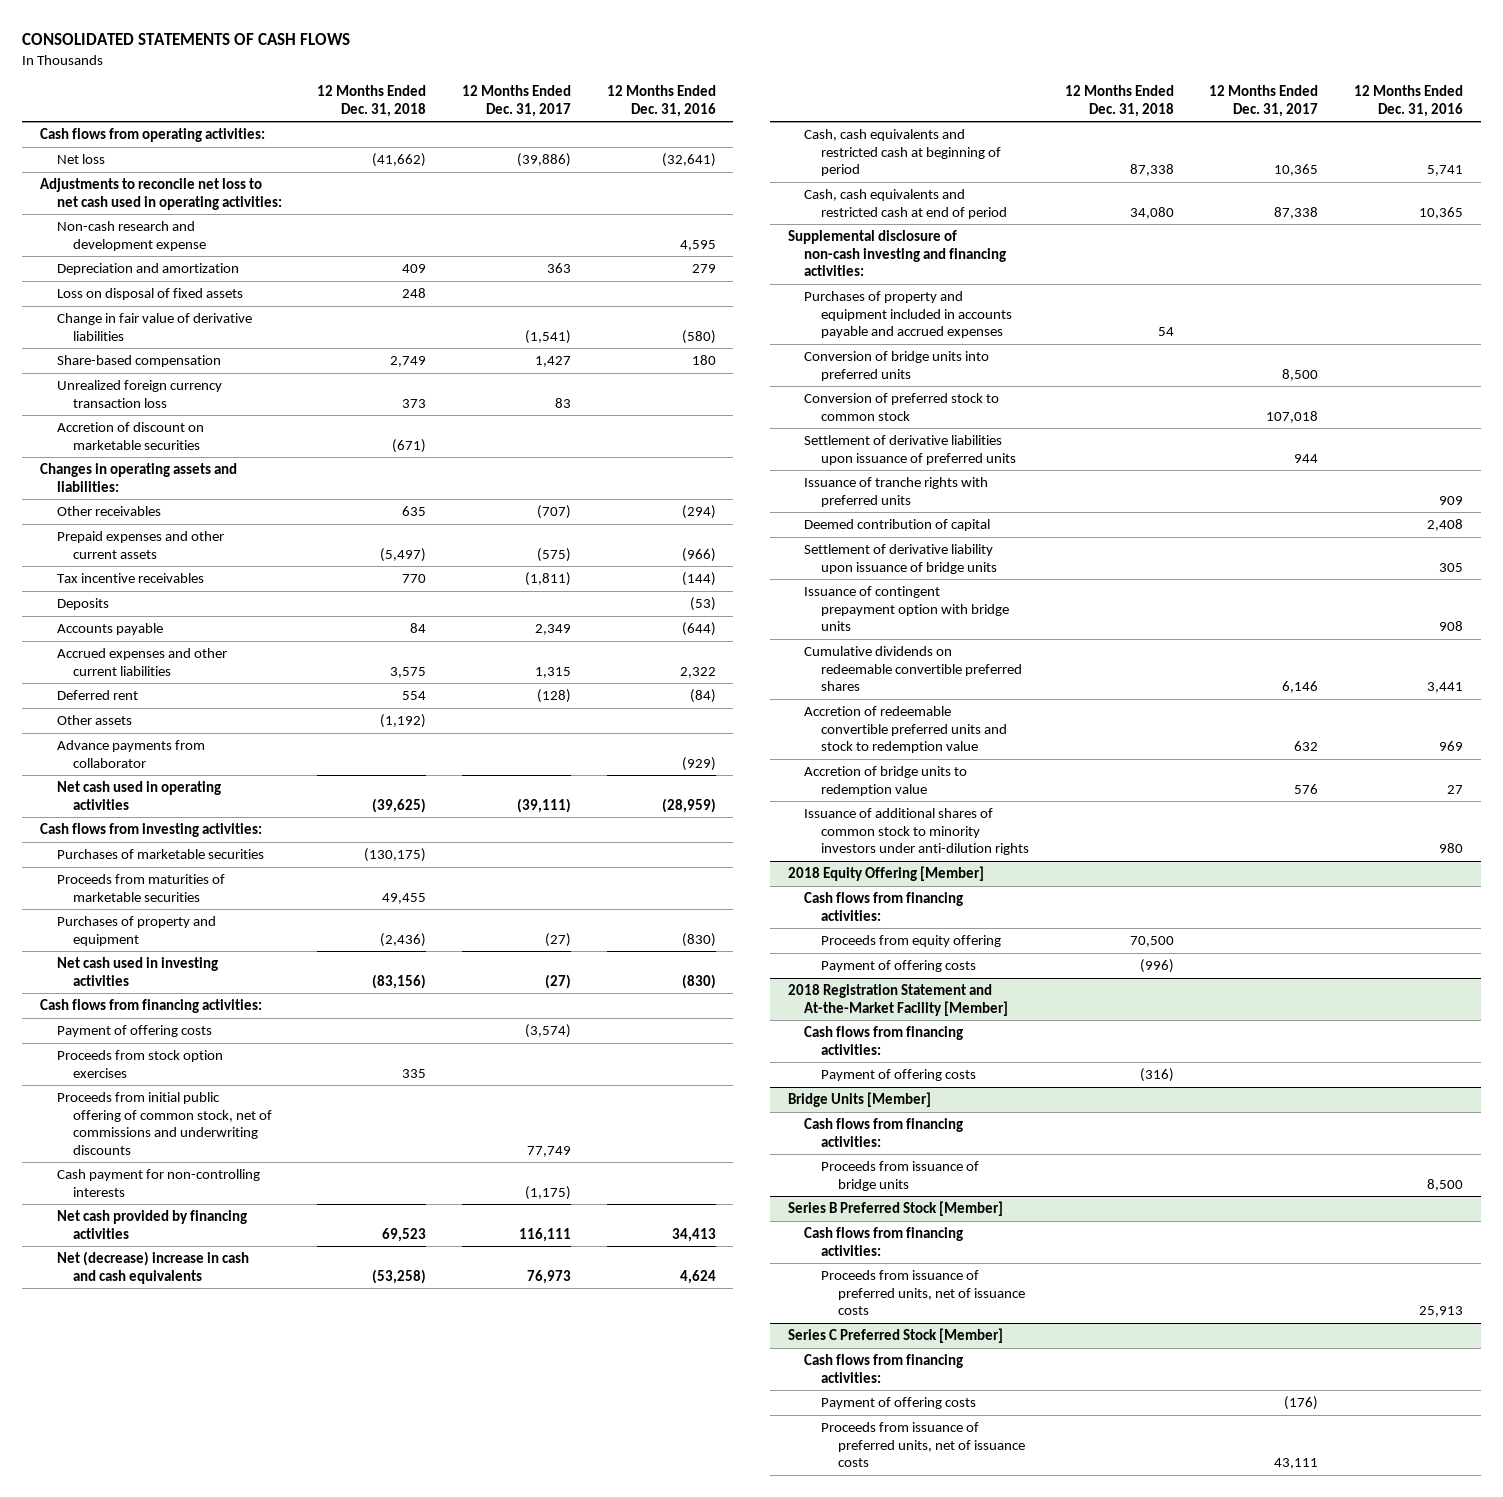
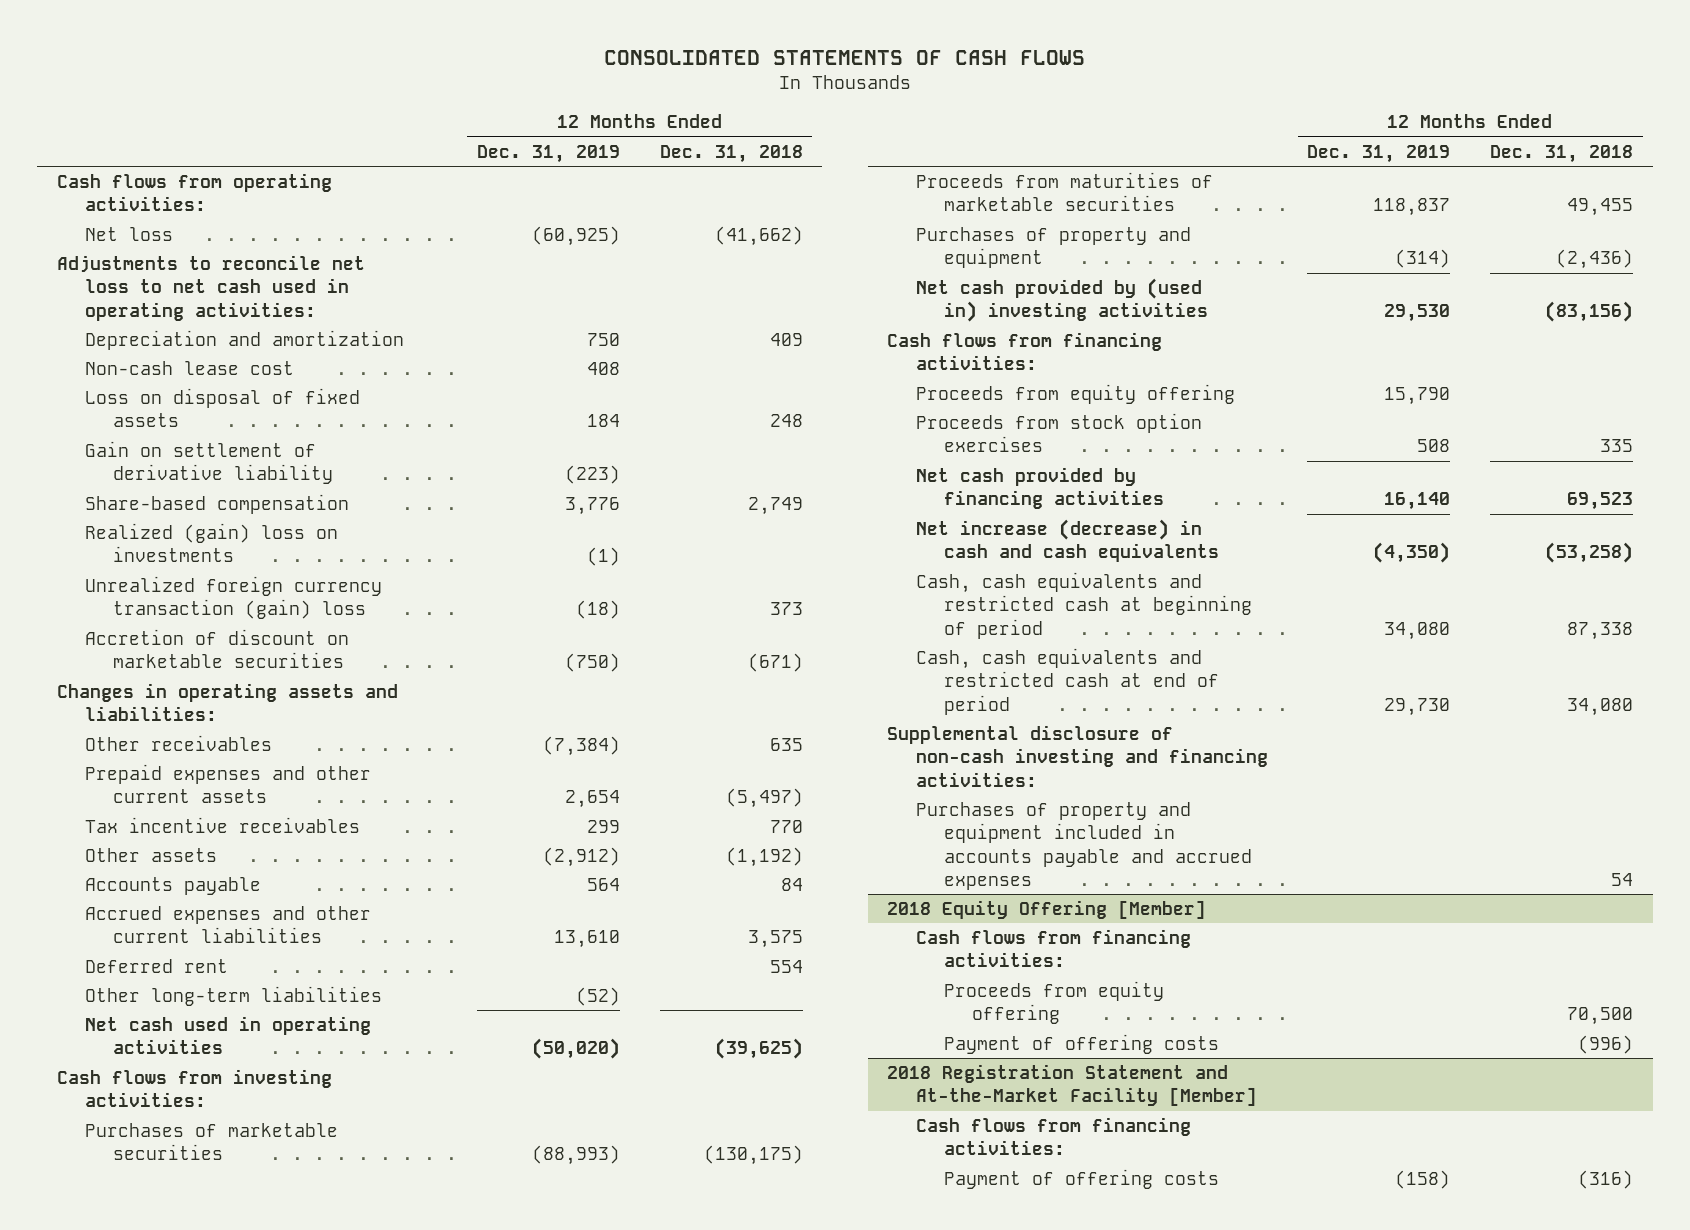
[462,85,572,117] 12 Months Ended Dec. 31, 2017 -> none
[606,85,716,117] 12 Months Ended Dec. 31, 2016 -> none
none -> [476,144,620,163] Dec. 31, 2019
[56,221,207,251] Non-cash research and development expense -> none
none -> [84,360,294,375] Non-cash lease cost
[56,313,252,341] Change in fair value of derivative liabilities -> none
none -> [84,440,334,485] Gain on settlement of derivative liability
none -> [84,522,338,563] Realized (gain) loss on investments
[56,380,222,408] Unrealized foreign currency transaction loss -> [84,575,382,620] Unrealized foreign currency transaction (gain) loss
[56,598,109,611] Deposits -> none
[56,715,132,726] Other assets -> [84,847,217,862] Other assets
[56,740,205,768] Advance payments from collaborator -> none
none -> [84,985,382,1006] Other long-term liabilities
[56,957,218,986] Net cash used in investing activities -> [915,277,1208,323] Net cash provided by (used in) investing activities
[56,1025,212,1038] Payment of offering costs -> none
none -> [915,383,1235,404] Proceeds from equity offering
[56,1092,273,1155] Proceeds from initial public offering of common stock, net of commissions and underwriting discounts -> none
[56,1169,260,1197] Cash payment for non-controlling interests -> none
[56,1251,249,1284] Net (decrease) increase in cash and cash equivalents -> [915,518,1219,563] Net increase (decrease) in cash and cash equivalents
[804,351,990,381] Conversion of bridge units into preferred units -> none
[804,393,1000,421] Conversion of preferred stock to common stock -> none
[804,435,1016,465] Settlement of derivative liabilities upon issuance of preferred units -> none
[804,477,989,507] Issuance of tranche rights with preferred units -> none
[804,519,991,532] Deemed contribution of capital -> none
[804,544,997,574] Settlement of derivative liability upon issuance of bridge units -> none
[804,586,1009,632] Issuance of contingent prepayment option with bridge units -> none
[804,646,1022,692] Cumulative dividends on redeemable convertible preferred shares -> none
[804,706,1007,754] Accretion of redeemable convertible preferred units and stock to redemption value -> none
[804,766,968,796] Accretion of bridge units to redemption value -> none
[804,808,1029,856] Issuance of additional shares of common stock to minority investors under anti-dilution rights -> none
[787,1092,931,1108] Bridge Units [Member] -> none
[804,1118,964,1147] Cash flows from financing activities: -> none
[820,1161,979,1191] Proceeds from issuance of bridge units -> none
[787,1201,1003,1217] Series B Preferred Stock [Member] -> none
[804,1227,964,1256] Cash flows from financing activities: -> none
[820,1270,1025,1316] Proceeds from issuance of preferred units, net of issuance costs -> none
[787,1328,1003,1344] Series C Preferred Stock [Member] -> none
[804,1354,964,1383] Cash flows from financing activities: -> none
[820,1397,976,1410] Payment of offering costs -> none
[820,1422,1025,1468] Proceeds from issuance of preferred units, net of issuance costs -> none

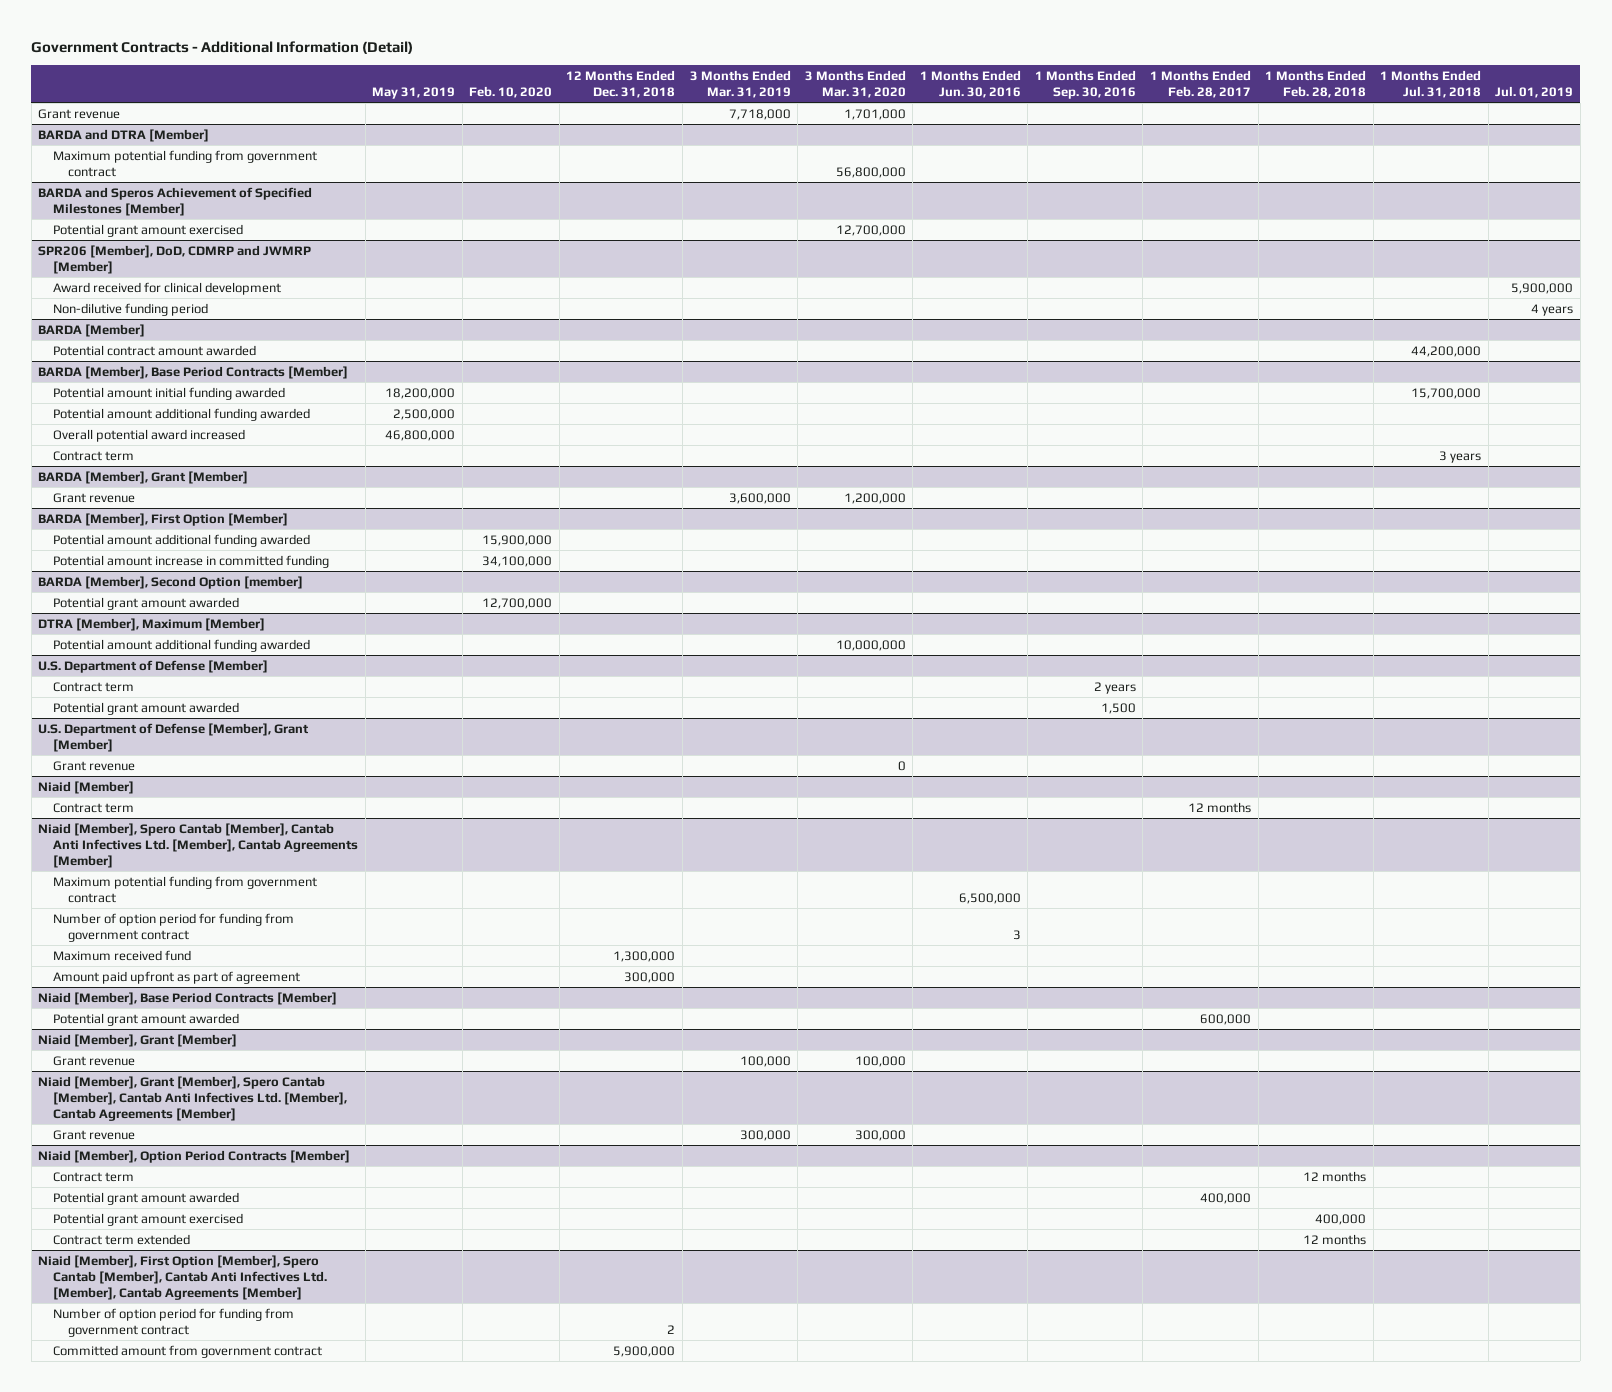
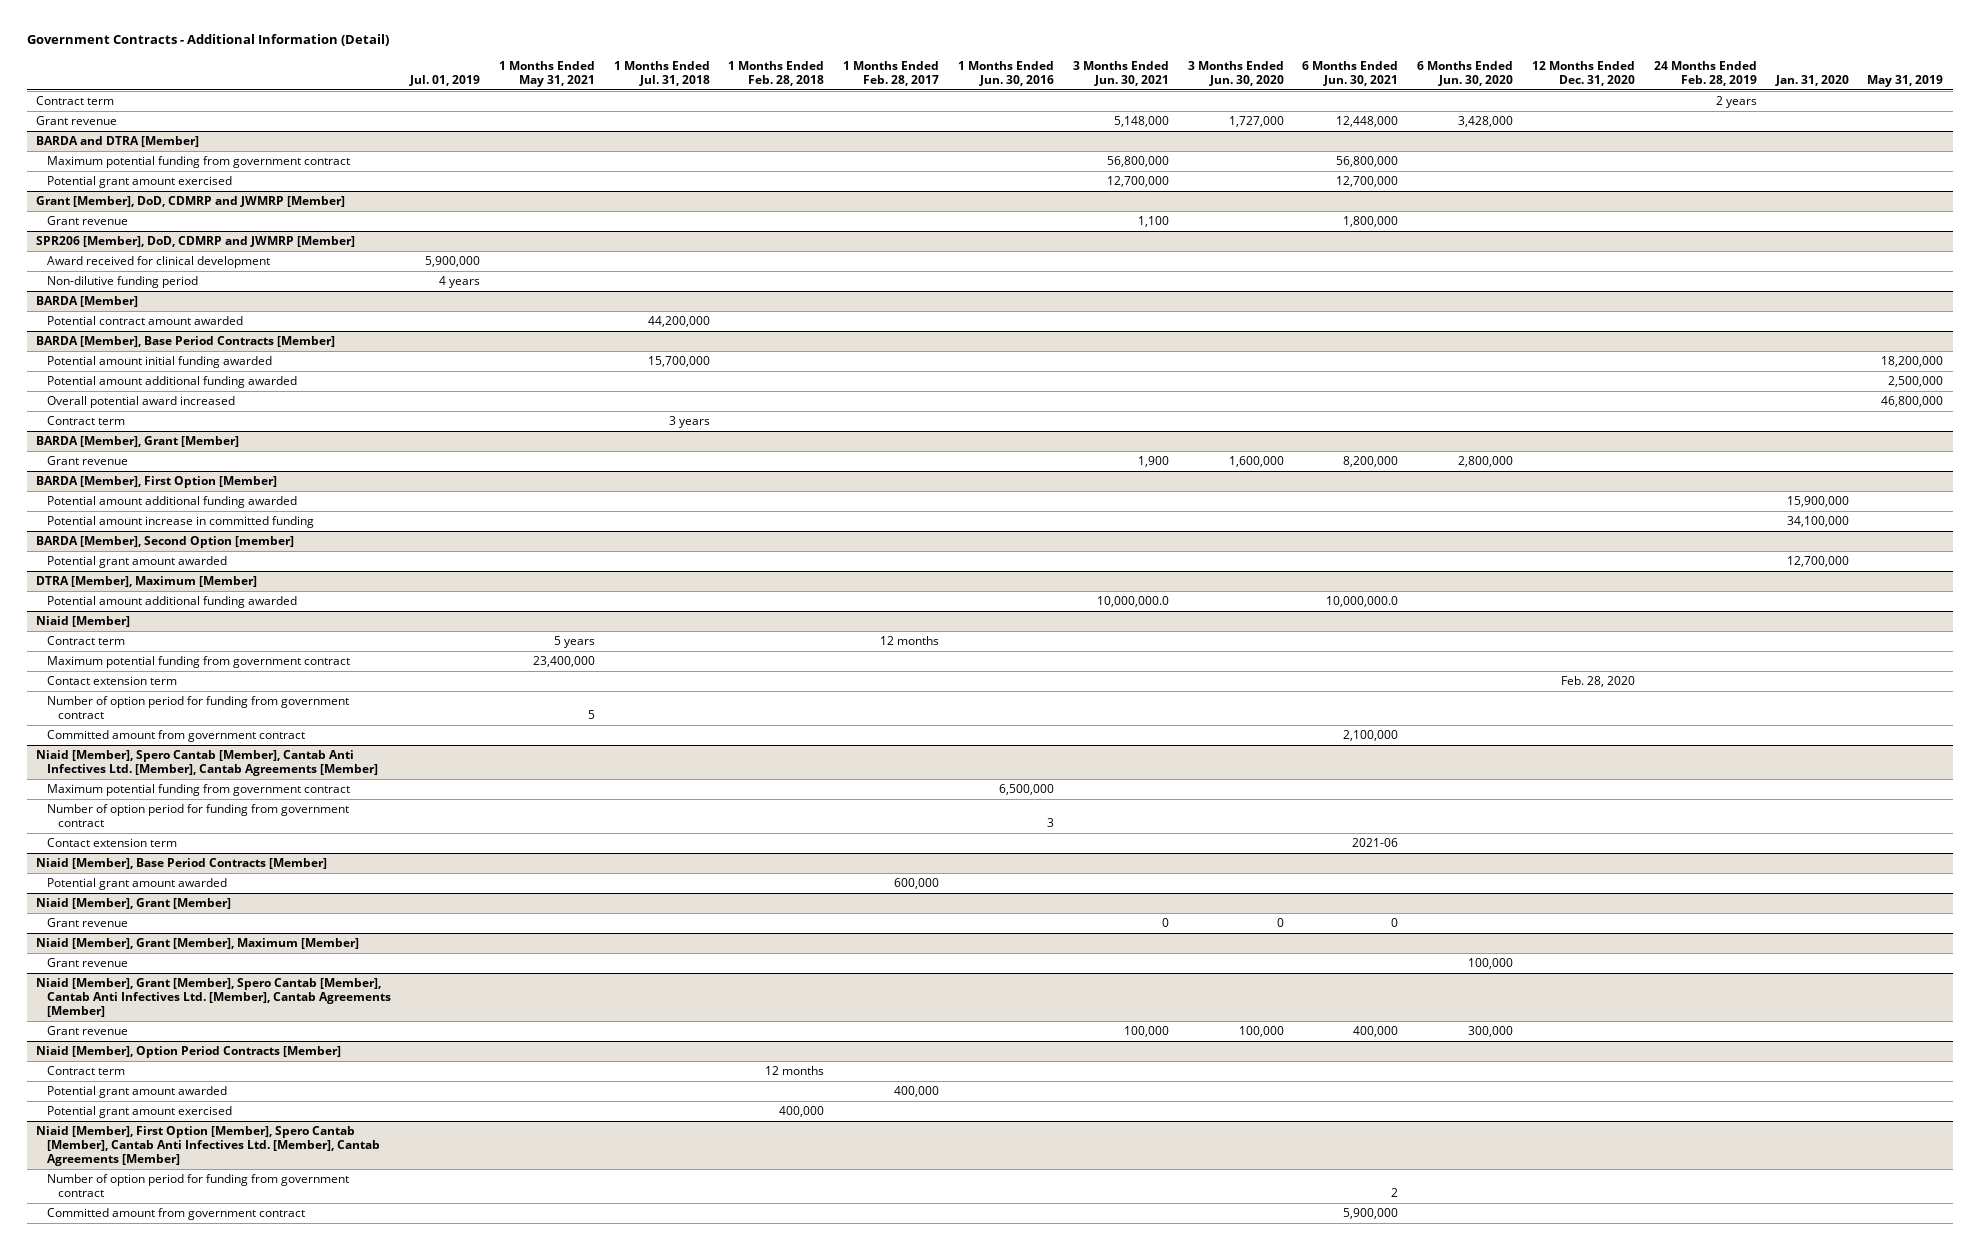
[469,85,553,98] Feb. 10, 2020 -> none
[566,69,676,98] 12 Months Ended Dec. 31, 2018 -> none
[689,69,791,98] 3 Months Ended Mar. 31, 2019 -> none
[804,69,906,98] 3 Months Ended Mar. 31, 2020 -> none
[1034,69,1136,99] 1 Months Ended Sep. 30, 2016 -> none
none -> [498,60,595,87] 1 Months Ended May 31, 2021
none -> [1072,60,1169,86] 3 Months Ended Jun. 30, 2021
none -> [1187,60,1284,86] 3 Months Ended Jun. 30, 2020
none -> [1302,60,1399,86] 6 Months Ended Jun. 30, 2021
none -> [1417,60,1514,86] 6 Months Ended Jun. 30, 2020
none -> [1532,60,1636,86] 12 Months Ended Dec. 31, 2020
none -> [1653,60,1757,86] 24 Months Ended Feb. 28, 2019
none -> [1774,74,1849,86] Jan. 31, 2020
none -> [36,95,115,105] Contract term
[38,186,313,216] BARDA and Speros Achievement of Specified Milestones [Member] -> none
[53,223,244,237] Potential grant amount exercised -> none
none -> [47,175,233,188] Potential grant amount exercised
none -> [36,195,346,207] Grant [Member], DoD, CDMRP and JWMRP [Member]
none -> [47,215,129,225] Grant revenue
[38,659,269,673] U.S. Department of Defense [Member] -> none
[53,681,135,692] Contract term -> none
[53,701,240,715] Potential grant amount awarded -> none
[38,722,310,752] U.S. Department of Defense [Member], Grant [Member] -> none
[53,760,136,771] Grant revenue -> none
none -> [47,655,351,668] Maximum potential funding from government contract
none -> [47,675,178,685] Contact extension term
none -> [47,695,350,720] Number of option period for funding from government contract
none -> [47,729,306,742] Committed amount from government contract
[53,949,192,961] Maximum received fund -> none
[53,970,301,984] Amount paid upfront as part of agreement -> none
none -> [47,837,178,847] Contact extension term
none -> [36,937,360,949] Niaid [Member], Grant [Member], Maximum [Member]
none -> [47,957,129,967] Grant revenue
[53,1233,191,1245] Contract term extended -> none

